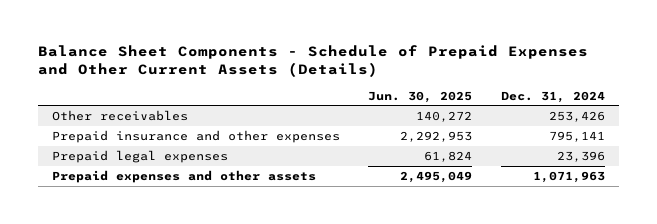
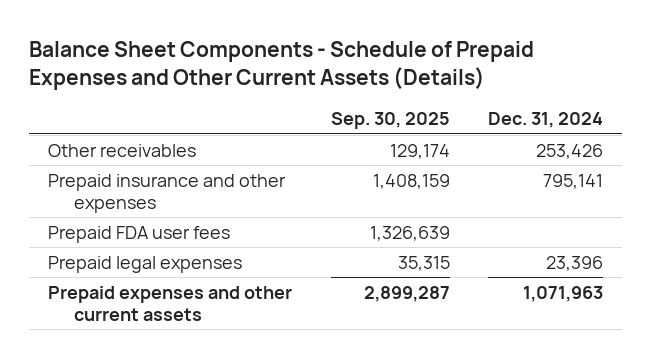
[368,90,473,103] Jun. 30, 2025 -> none
none -> [330,112,450,130] Sep. 30, 2025
none -> [48,225,231,243] Prepaid FDA user fees
[51,169,316,183] Prepaid expenses and other assets -> [48,285,293,321] Prepaid expenses and other current assets

